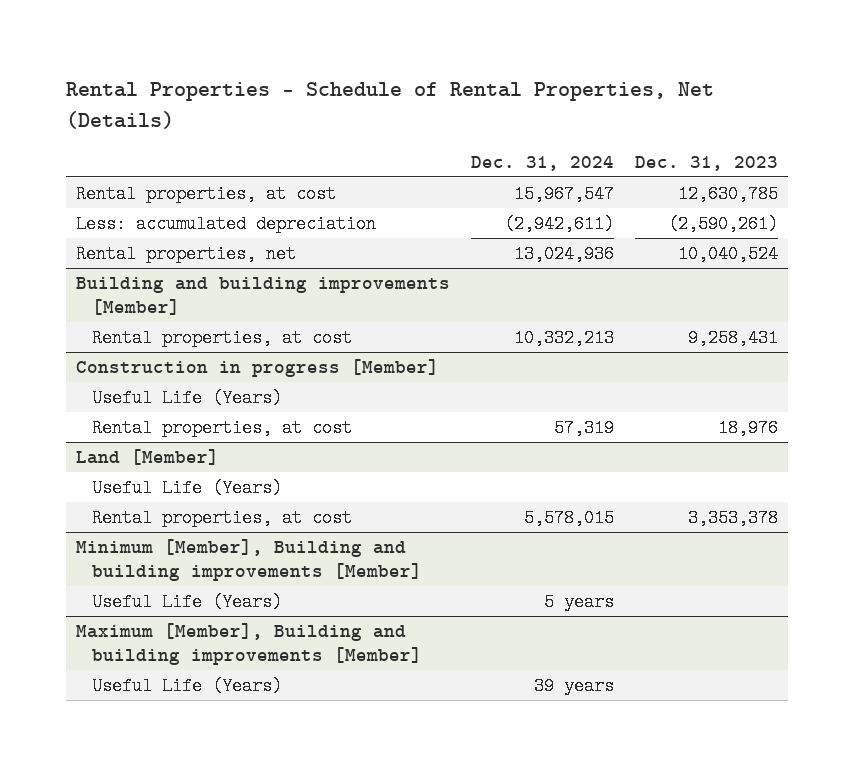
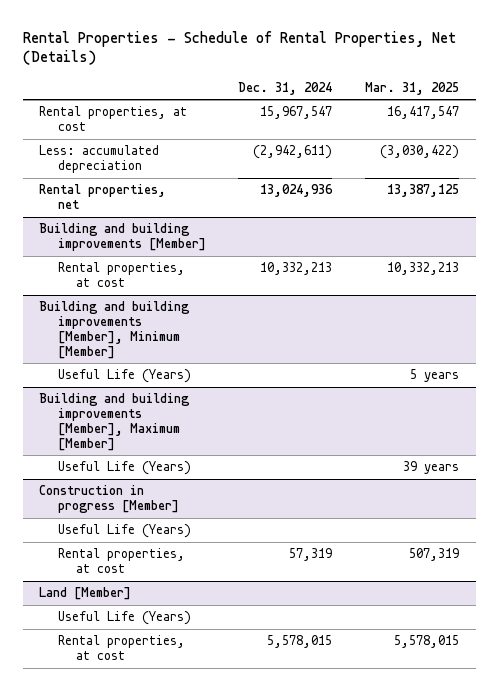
[634,155,778,171] Dec. 31, 2023 -> none
none -> [365,81,460,95] Mar. 31, 2025
none -> [39,301,191,359] Building and building improvements [Member], Minimum [Member]
none -> [57,369,191,384] Useful Life (Years)
none -> [39,393,191,451] Building and building improvements [Member], Maximum [Member]
none -> [57,461,191,476] Useful Life (Years)
[76,538,422,582] Minimum [Member], Building and building improvements [Member] -> none
[91,592,282,611] Useful Life (Years) -> none
[76,622,422,666] Maximum [Member], Building and building improvements [Member] -> none
[91,676,282,695] Useful Life (Years) -> none

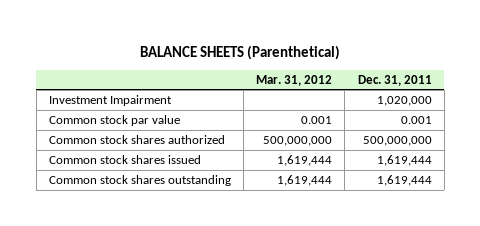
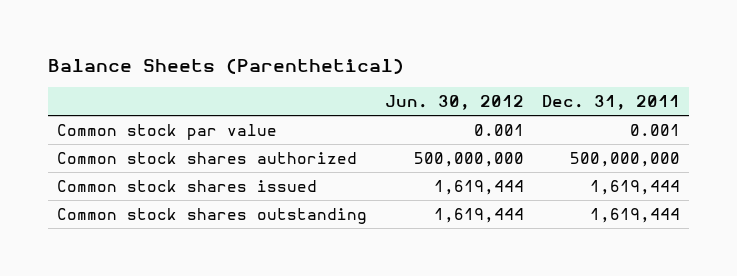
[140,44,341,60] BALANCE SHEETS (Parenthetical) -> [47,57,404,74] Balance Sheets (Parenthetical)
[256,74,333,86] Mar. 31, 2012 -> none
none -> [384,95,524,111] Jun. 30, 2012
[48,95,172,107] Investment Impairment -> none

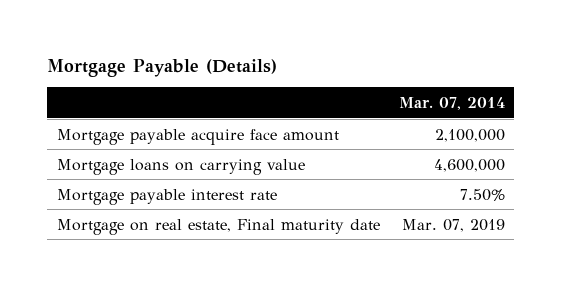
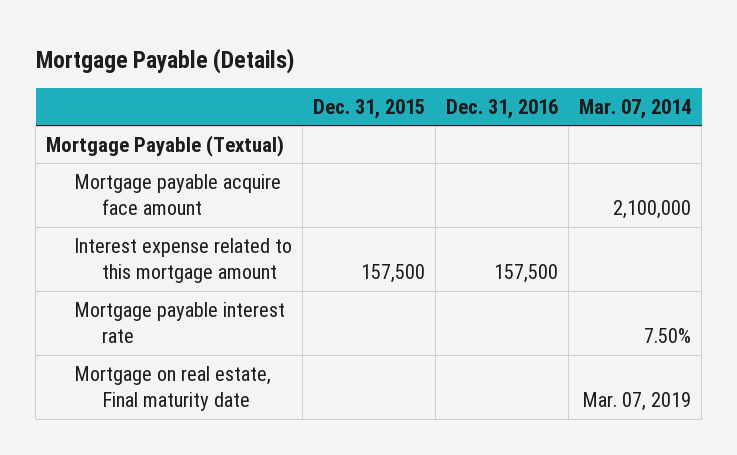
none -> [313,99,426,120] Dec. 31, 2015
none -> [446,99,559,120] Dec. 31, 2016
none -> [46,134,285,157] Mortgage Payable (Textual)
[56,158,305,175] Mortgage loans on carrying value -> none
none -> [74,237,293,284] Interest expense related to this mortgage amount

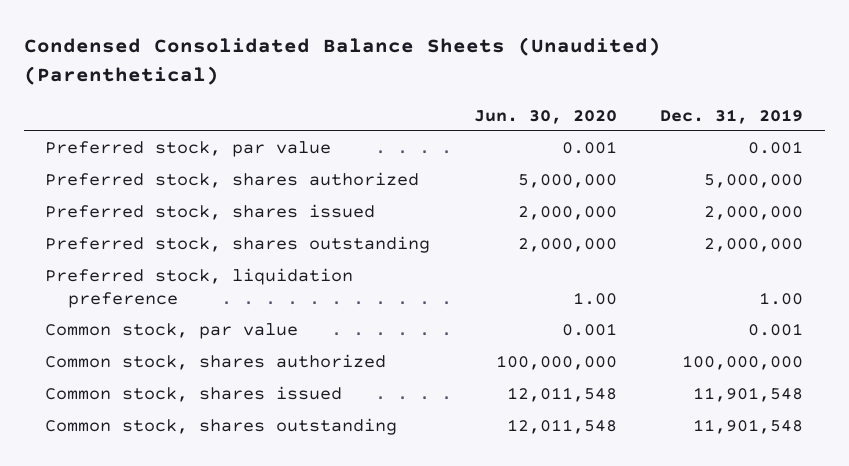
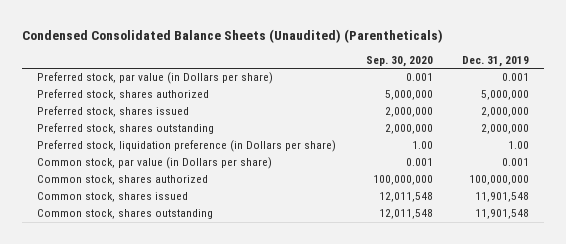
[23,37,661,85] Condensed Consolidated Balance Sheets (Unaudited) (Parenthetical) -> [22,28,444,43] Condensed Consolidated Balance Sheets (Unaudited) (Parentheticals)
[473,109,617,124] Jun. 30, 2020 -> none
none -> [365,55,433,67] Sep. 30, 2020
[45,141,332,158] Preferred stock, par value -> [36,72,273,85] Preferred stock, par value (in Dollars per share)
[45,268,354,308] Preferred stock, liquidation preference -> [36,140,336,153] Preferred stock, liquidation preference (in Dollars per share)
[45,323,299,340] Common stock, par value -> [36,157,272,170] Common stock, par value (in Dollars per share)

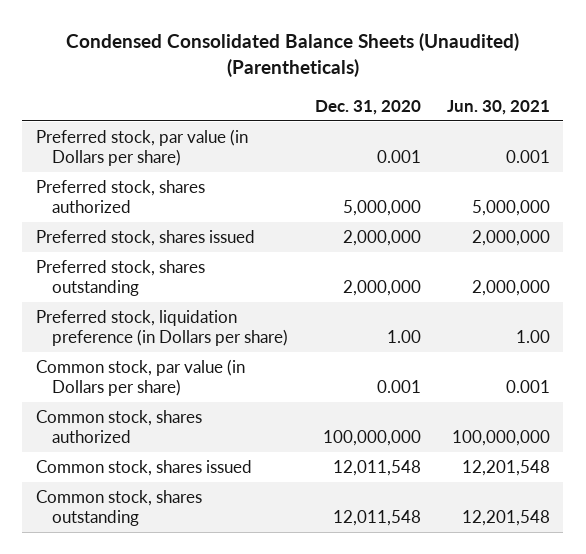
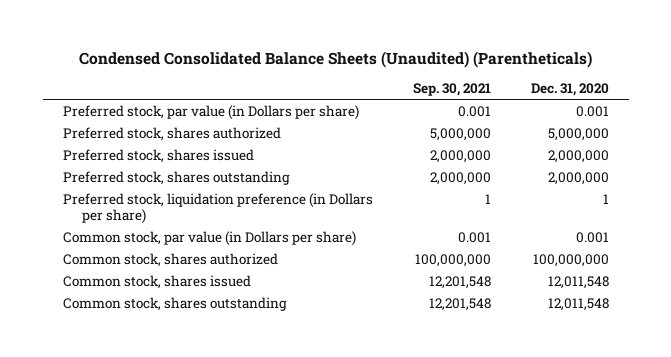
[446,99,550,115] Jun. 30, 2021 -> none
none -> [412,83,491,97] Sep. 30, 2021
[386,330,421,344] 1.00 -> [602,193,609,204] 1

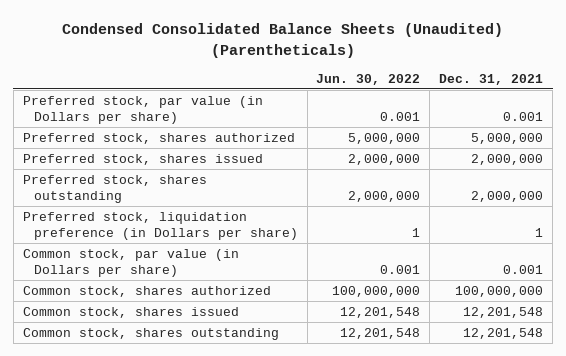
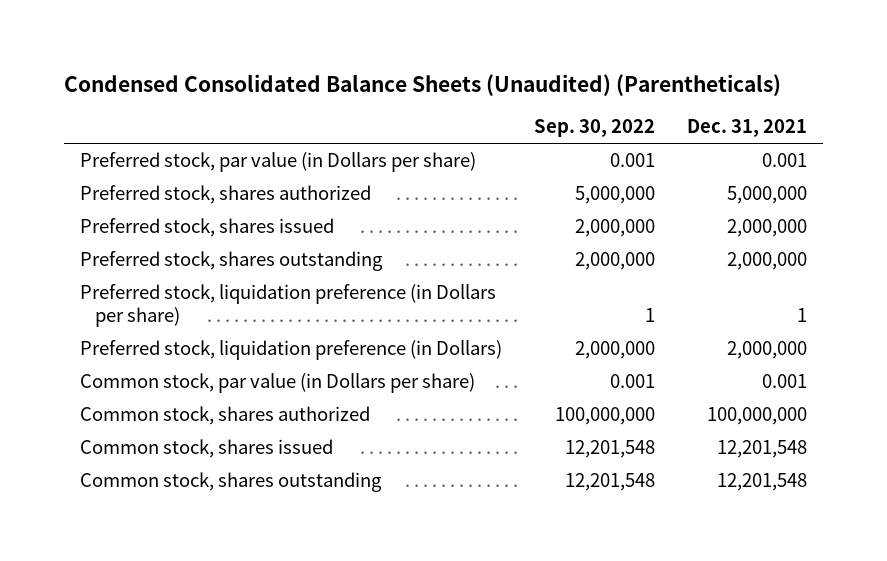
[316,73,421,85] Jun. 30, 2022 -> none
none -> [533,119,655,138] Sep. 30, 2022
none -> [79,340,502,361] Preferred stock, liquidation preference (in Dollars)

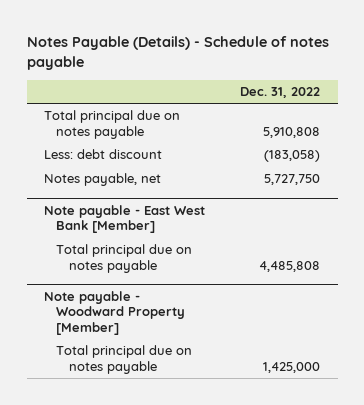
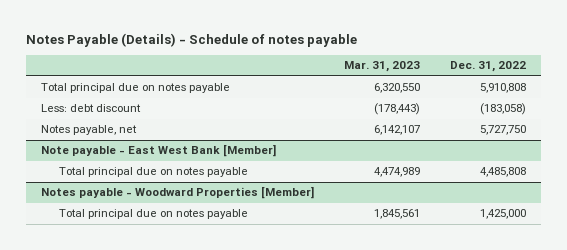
none -> [343,61,420,73] Mar. 31, 2023
[44,290,186,335] Note payable - Woodward Property [Member] -> [40,186,314,200] Notes payable - Woodward Properties [Member]

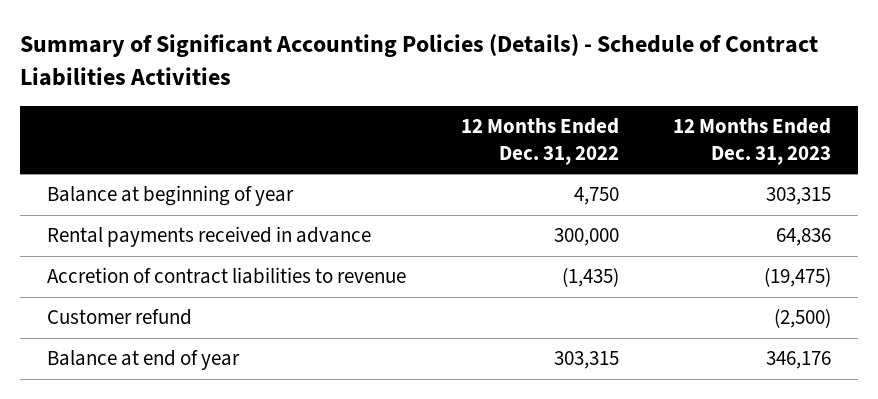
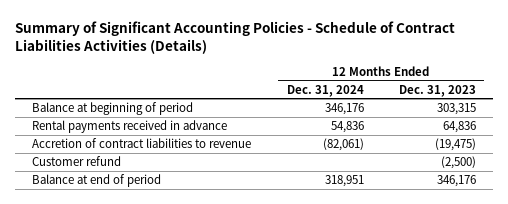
[20,34,819,86] Summary of Significant Accounting Policies (Details) - Schedule of Contract Liabilities Activities -> [14,21,455,55] Summary of Significant Accounting Policies - Schedule of Contract Liabilities Activities (Details)
[460,117,619,165] 12 Months Ended Dec. 31, 2022 -> none
none -> [286,84,364,97] Dec. 31, 2024
[47,185,295,207] Balance at beginning of year -> [32,102,194,116] Balance at beginning of period
[47,350,241,371] Balance at end of year -> [32,174,162,188] Balance at end of period

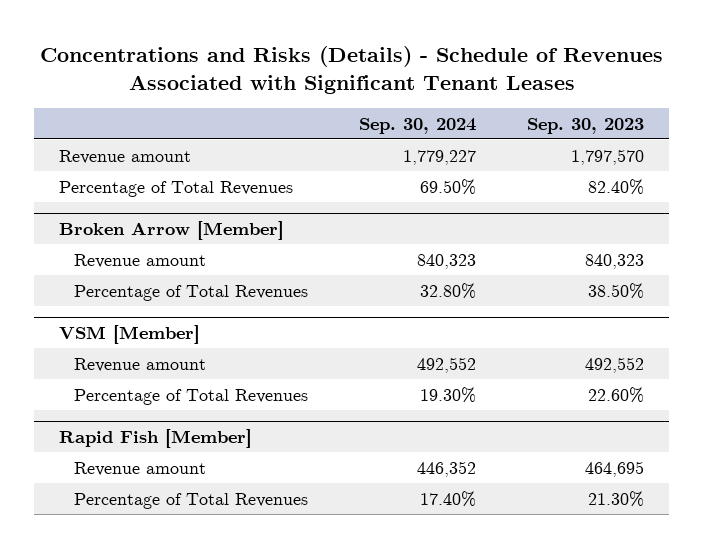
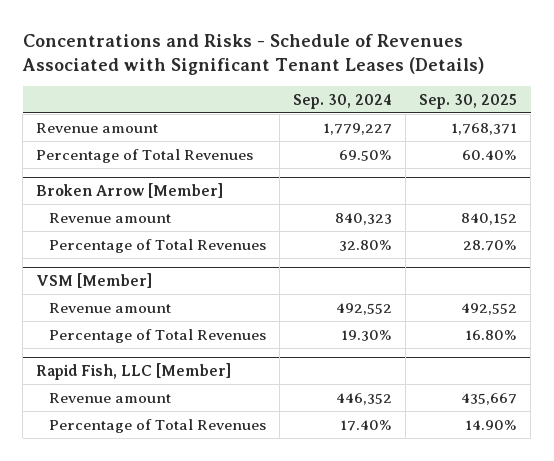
[39,46,663,95] Concentrations and Risks (Details) - Schedule of Revenues Associated with Significant Tenant Leases -> [21,33,484,75] Concentrations and Risks - Schedule of Revenues Associated with Significant Tenant Leases (Details)
[526,117,644,134] Sep. 30, 2023 -> none
none -> [419,94,518,110] Sep. 30, 2025
[59,428,253,448] Rapid Fish [Member] -> [36,362,232,380] Rapid Fish, LLC [Member]

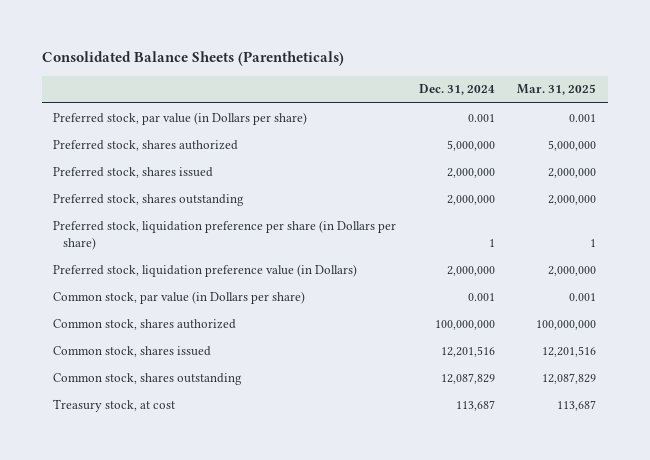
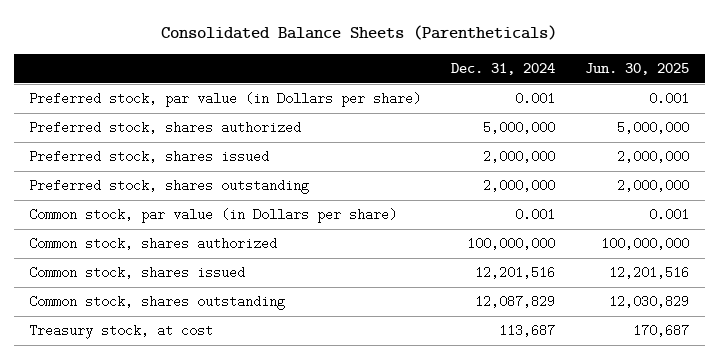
[517,84,597,96] Mar. 31, 2025 -> none
none -> [585,63,690,76] Jun. 30, 2025
[53,219,397,250] Preferred stock, liquidation preference per share (in Dollars per share) -> none
[53,263,358,277] Preferred stock, liquidation preference value (in Dollars) -> none

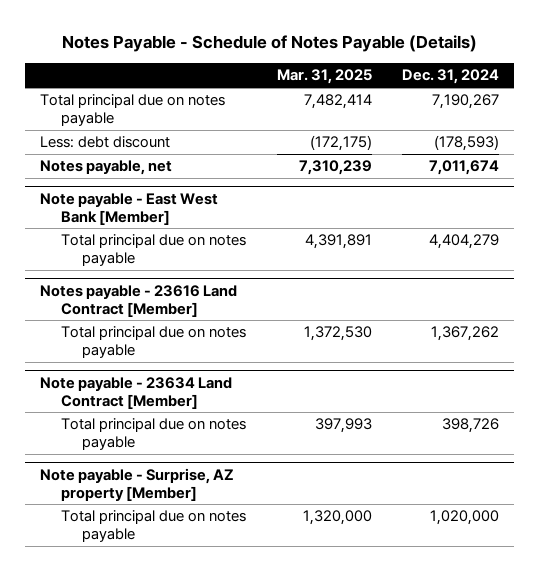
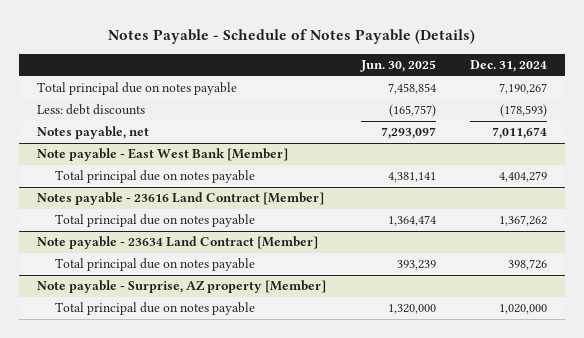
[276,69,372,85] Mar. 31, 2025 -> none
none -> [359,60,436,73] Jun. 30, 2025
[40,136,171,149] Less: debt discount -> [36,104,145,116] Less: debt discounts

